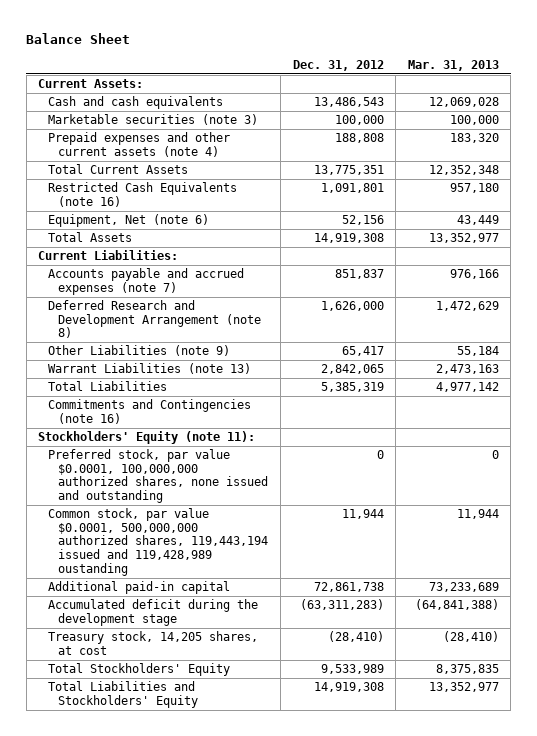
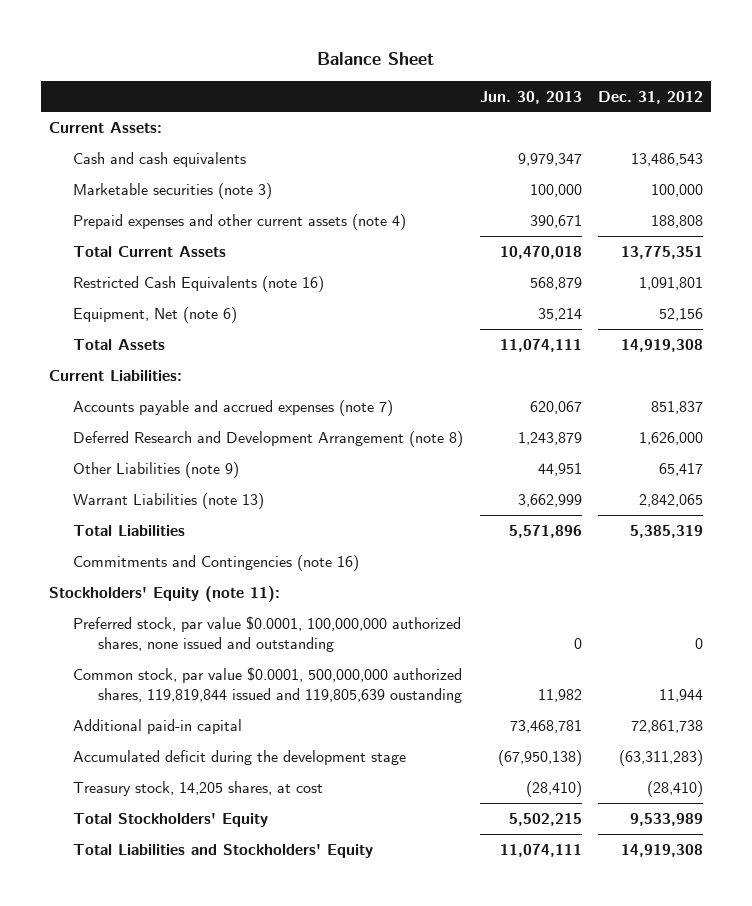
[407,59,499,71] Mar. 31, 2013 -> none
none -> [479,90,582,104] Jun. 30, 2013
[48,508,269,576] Common stock, par value $0.0001, 500,000,000 authorized shares, 119,443,194 issued and 119,428,989 oustanding -> [73,666,463,703] Common stock, par value $0.0001, 500,000,000 authorized shares, 119,819,844 issued and 119,805,639 oustanding

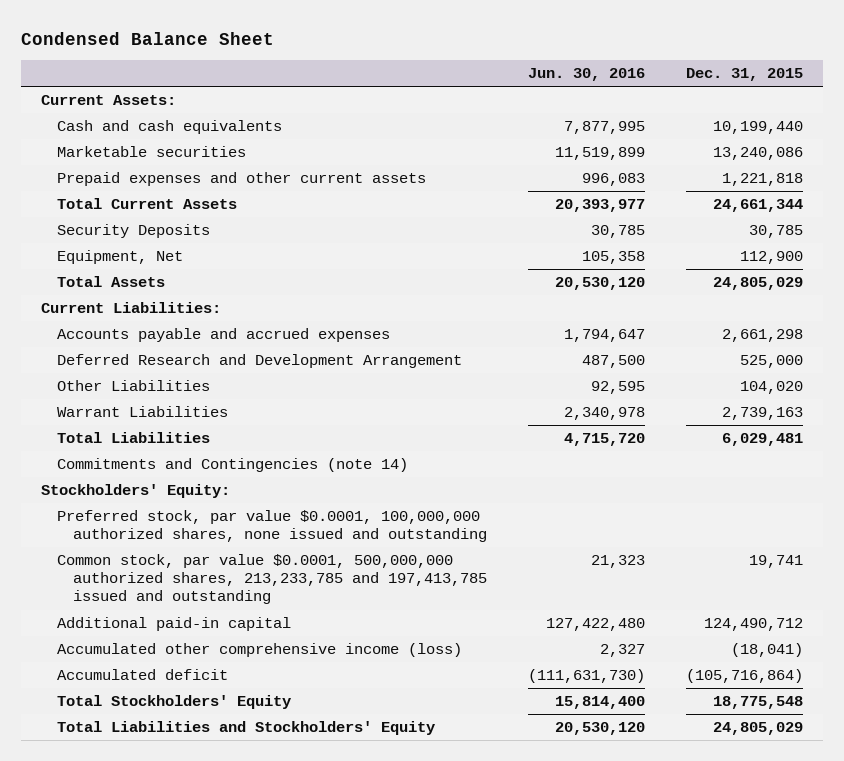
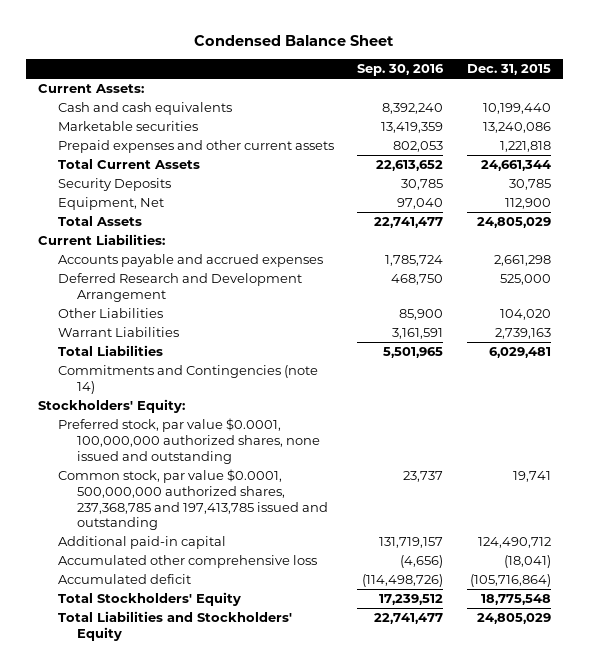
[527,68,645,82] Jun. 30, 2016 -> none
none -> [357,63,445,76] Sep. 30, 2016
[57,554,488,605] Common stock, par value $0.0001, 500,000,000 authorized shares, 213,233,785 and 197,413,785 issued and outstanding -> [57,469,329,531] Common stock, par value $0.0001, 500,000,000 authorized shares, 237,368,785 and 197,413,785 issued and outstanding
[57,643,463,658] Accumulated other comprehensive income (loss) -> [57,555,317,569] Accumulated other comprehensive loss

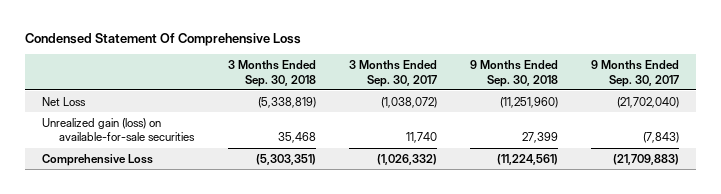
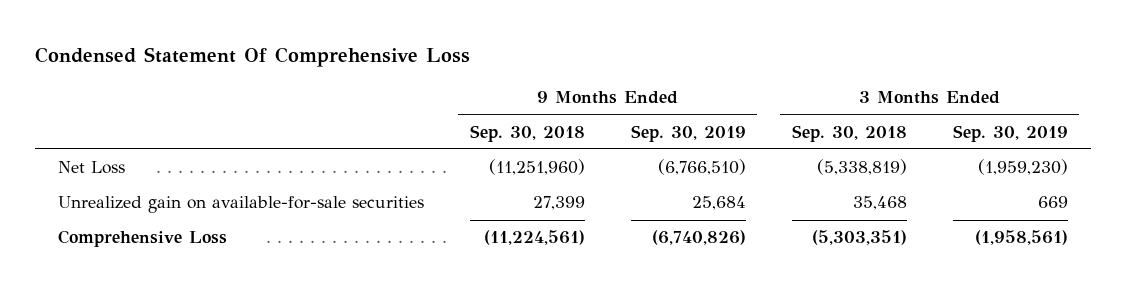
[348,59,437,87] 3 Months Ended Sep. 30, 2017 -> none
[591,59,680,87] 9 Months Ended Sep. 30, 2017 -> none
none -> [630,124,746,142] Sep. 30, 2019
none -> [952,124,1068,142] Sep. 30, 2019
[41,117,196,142] Unrealized gain (loss) on available-for-sale securities -> [57,196,424,214] Unrealized gain on available-for-sale securities

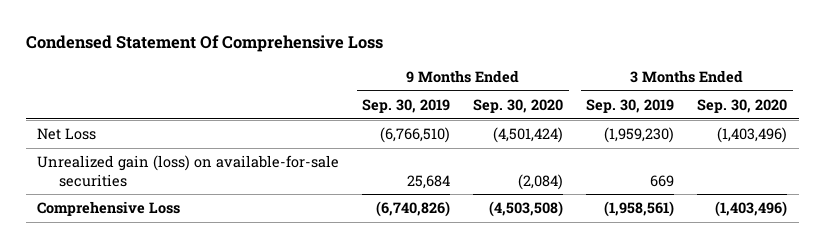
[469,124,585,142] Sep. 30, 2018 -> none
[791,124,907,142] Sep. 30, 2018 -> none
none -> [473,99,564,114] Sep. 30, 2020
none -> [697,99,788,114] Sep. 30, 2020
[57,196,424,214] Unrealized gain on available-for-sale securities -> [37,155,340,187] Unrealized gain (loss) on available-for-sale securities

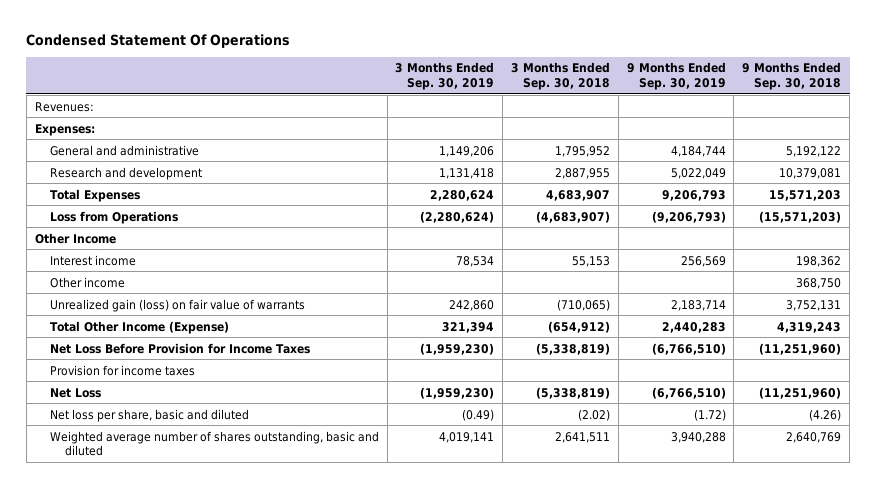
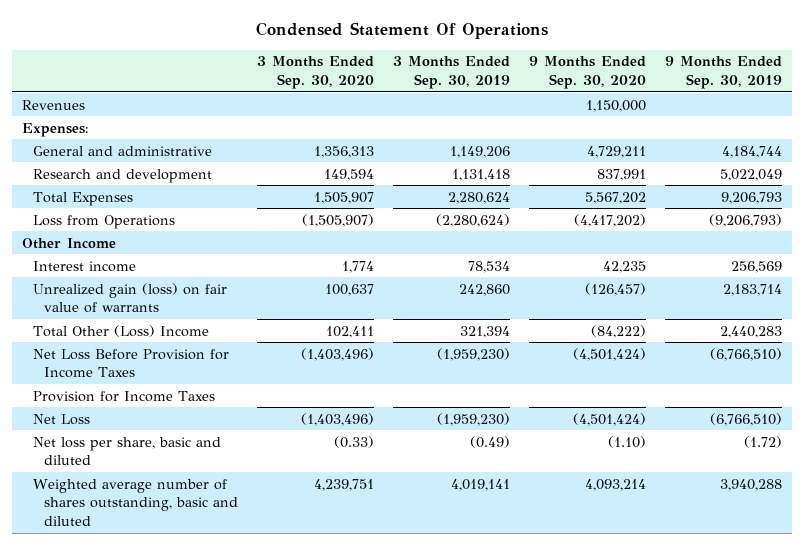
[511,62,611,90] 3 Months Ended Sep. 30, 2018 -> none
[742,62,842,90] 9 Months Ended Sep. 30, 2018 -> none
none -> [256,56,374,90] 3 Months Ended Sep. 30, 2020
none -> [529,56,647,90] 9 Months Ended Sep. 30, 2020
[34,101,94,112] Revenues: -> [21,99,85,110] Revenues
[49,276,125,288] Other income -> none
[49,320,229,334] Total Other Income (Expense) -> [32,324,209,337] Total Other (Loss) Income
[49,364,195,376] Provision for income taxes -> [32,390,215,402] Provision for Income Taxes

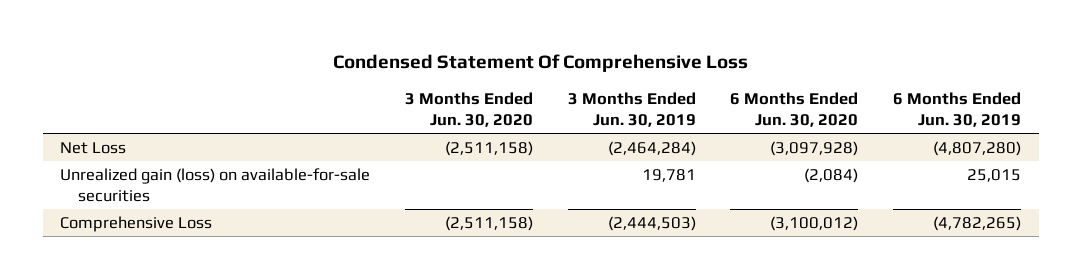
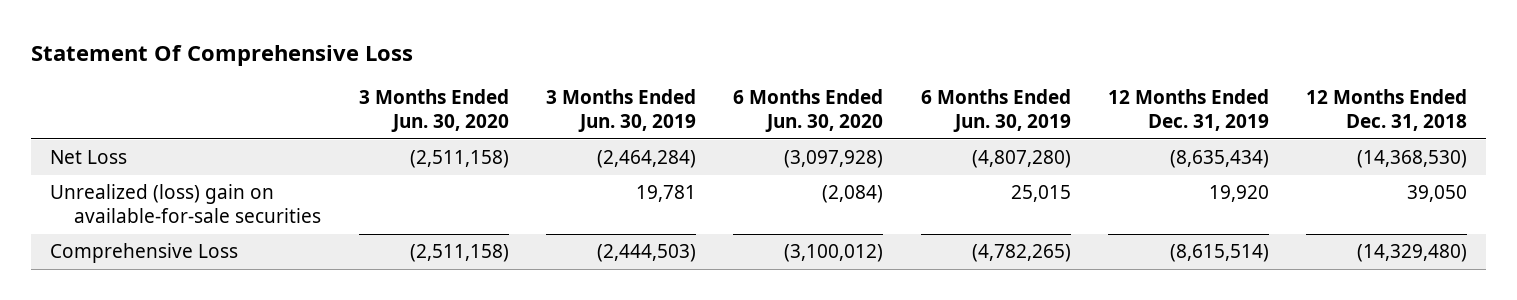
[332,54,748,73] Condensed Statement Of Comprehensive Loss -> [31,44,414,66] Statement Of Comprehensive Loss
none -> [1108,89,1270,132] 12 Months Ended Dec. 31, 2019
none -> [1306,89,1468,132] 12 Months Ended Dec. 31, 2018
[60,167,371,203] Unrealized gain (loss) on available-for-sale securities -> [49,184,322,224] Unrealized (loss) gain on available-for-sale securities

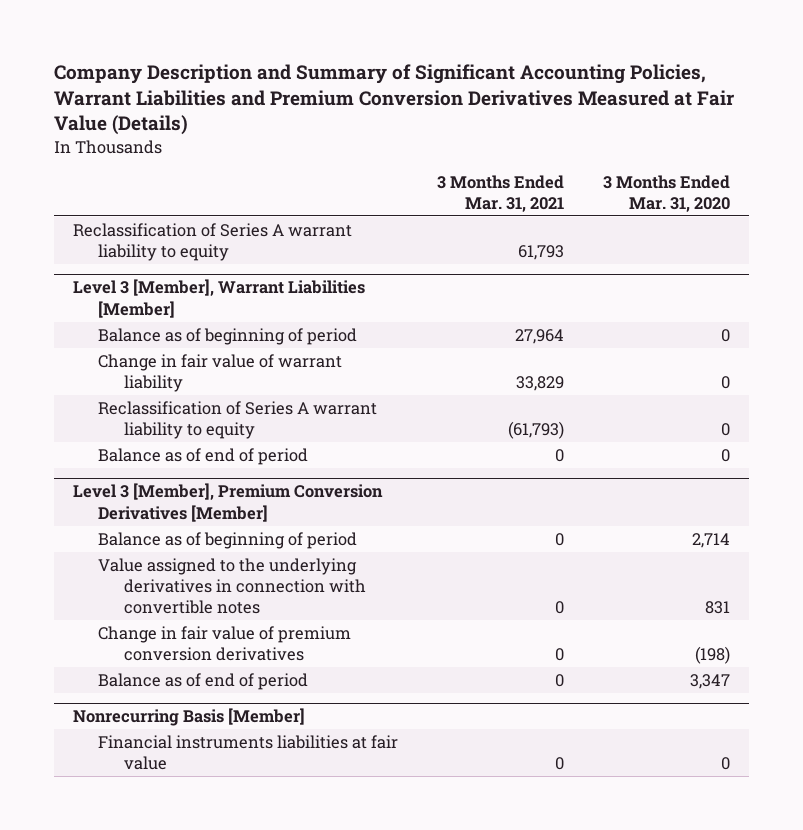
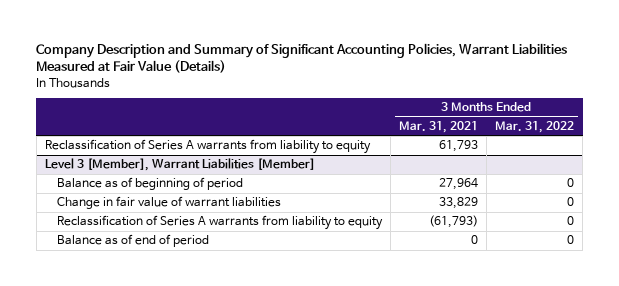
[53,64,734,136] Company Description and Summary of Significant Accounting Policies, Warrant Liabilities and Premium Conversion Derivatives Measured at Fair Value (Details) -> [36,42,568,74] Company Description and Summary of Significant Accounting Policies, Warrant Liabilities Measured at Fair Value (Details)
[602,174,730,213] 3 Months Ended Mar. 31, 2020 -> none
none -> [495,121,575,134] Mar. 31, 2022
[72,222,352,262] Reclassification of Series A warrant liability to equity -> [44,139,371,155] Reclassification of Series A warrants from liability to equity
[98,447,309,465] Balance as of end of period -> none
[72,483,383,522] Level 3 [Member], Premium Conversion Derivatives [Member] -> none
[98,531,358,549] Balance as of beginning of period -> none
[98,557,366,615] Value assigned to the underlying derivatives in connection with convertible notes -> none
[98,625,352,662] Change in fair value of premium conversion derivatives -> none
[98,353,343,393] Change in fair value of warrant liability -> [56,196,281,210] Change in fair value of warrant liabilities
[98,400,378,440] Reclassification of Series A warrant liability to equity -> [56,215,383,231] Reclassification of Series A warrants from liability to equity
[72,708,305,727] Nonrecurring Basis [Member] -> none
[98,734,399,771] Financial instruments liabilities at fair value -> none

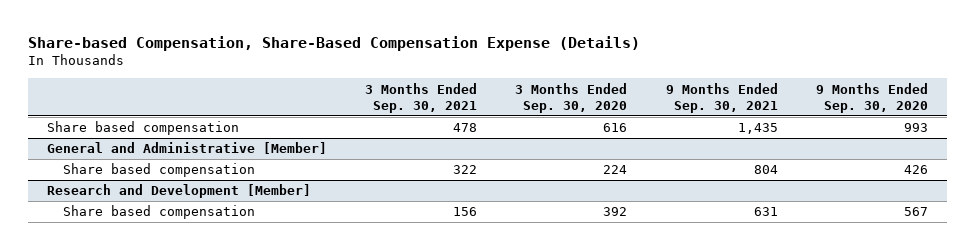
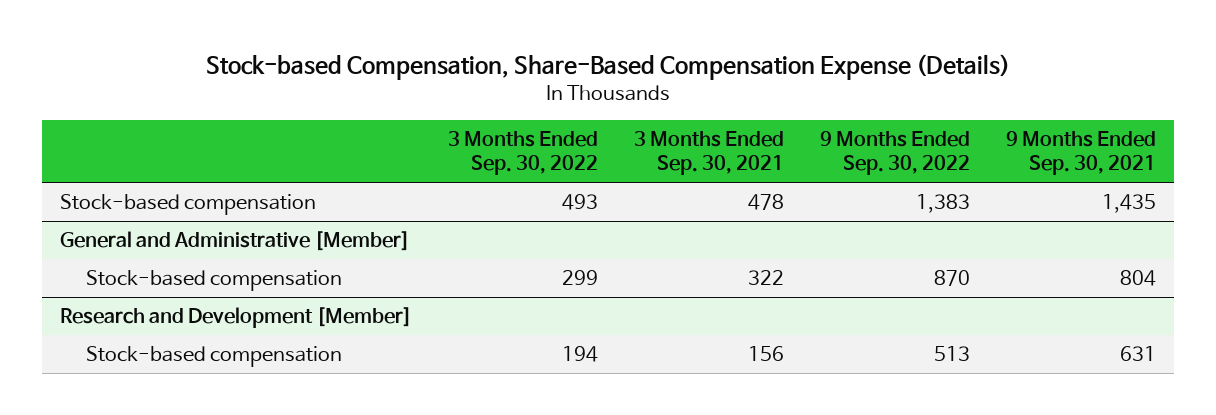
[27,35,640,51] Share-based Compensation, Share-Based Compensation Expense (Details) -> [205,54,1010,81] Stock-based Compensation, Share-Based Compensation Expense (Details)
[515,82,628,113] 3 Months Ended Sep. 30, 2020 -> none
[815,82,928,113] 9 Months Ended Sep. 30, 2020 -> none
none -> [448,131,599,176] 3 Months Ended Sep. 30, 2022
none -> [819,131,970,176] 9 Months Ended Sep. 30, 2022
[47,121,240,136] Share based compensation -> [60,194,317,216] Stock-based compensation
[62,163,255,178] Share based compensation -> [85,270,342,292] Stock-based compensation
[62,205,255,220] Share based compensation -> [85,346,342,368] Stock-based compensation

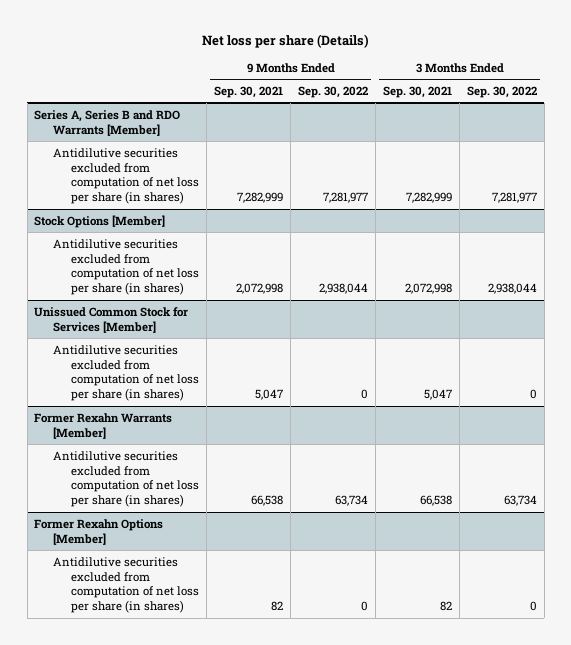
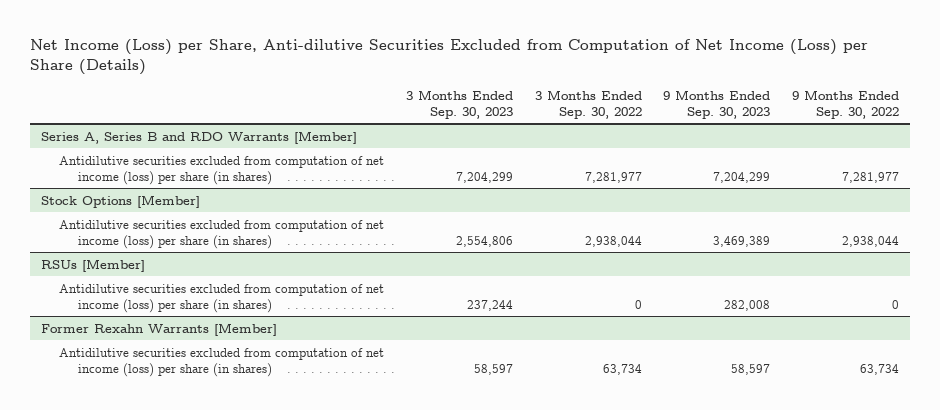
[201,33,369,48] Net loss per share (Details) -> [29,39,868,76] Net Income (Loss) per Share, Anti-dilutive Securities Excluded from Computation of Net Income (Loss) per Share (Details)
[213,85,283,98] Sep. 30, 2021 -> none
[382,85,452,98] Sep. 30, 2021 -> none
none -> [406,89,514,119] 3 Months Ended Sep. 30, 2023
none -> [663,89,771,119] 9 Months Ended Sep. 30, 2023
[52,147,199,205] Antidilutive securities excluded from computation of net loss per share (in shares) -> [59,155,385,185] Antidilutive securities excluded from computation of net income (loss) per share (in shares)
[34,306,189,333] Unissued Common Stock for Services [Member] -> none
[52,238,199,296] Antidilutive securities excluded from computation of net loss per share (in shares) -> [59,219,385,249] Antidilutive securities excluded from computation of net income (loss) per share (in shares)
none -> [40,258,145,272] RSUs [Member]
[52,344,199,402] Antidilutive securities excluded from computation of net loss per share (in shares) -> [59,283,385,313] Antidilutive securities excluded from computation of net income (loss) per share (in shares)
[34,518,164,545] Former Rexahn Options [Member] -> none
[52,556,199,614] Antidilutive securities excluded from computation of net loss per share (in shares) -> none
[52,450,199,508] Antidilutive securities excluded from computation of net loss per share (in shares) -> [59,347,385,377] Antidilutive securities excluded from computation of net income (loss) per share (in shares)

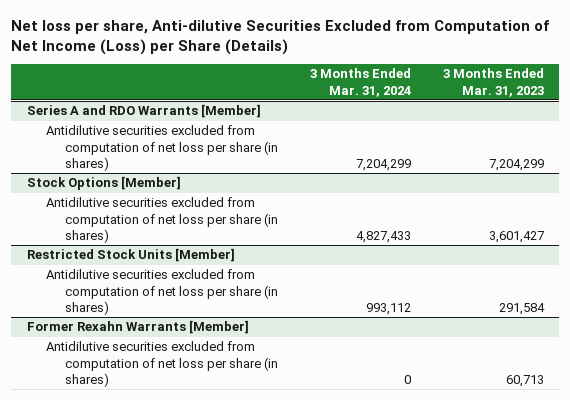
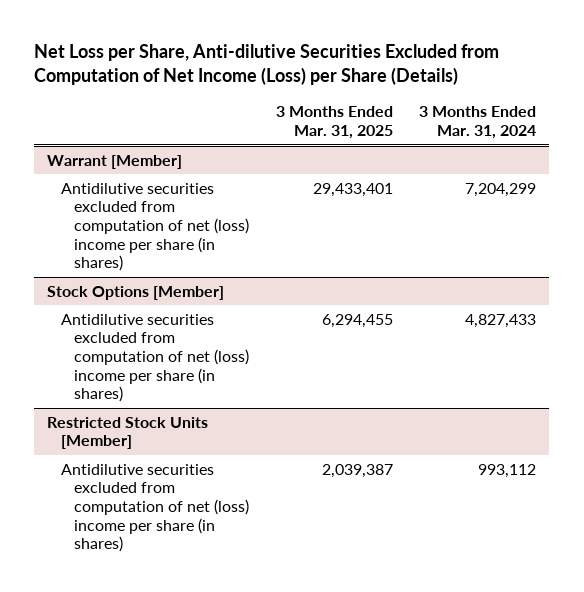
[10,19,549,55] Net loss per share, Anti-dilutive Securities Excluded from Computation of Net Income (Loss) per Share (Details) -> [34,44,500,86] Net Loss per Share, Anti-dilutive Securities Excluded from Computation of Net Income (Loss) per Share (Details)
[442,68,544,97] 3 Months Ended Mar. 31, 2023 -> none
none -> [275,106,393,140] 3 Months Ended Mar. 31, 2025
[26,104,261,119] Series A and RDO Warrants [Member] -> none
none -> [47,154,183,169] Warrant [Member]
[45,125,279,172] Antidilutive securities excluded from computation of net loss per share (in shares) -> [60,182,250,272] Antidilutive securities excluded from computation of net (loss) income per share (in shares)
[45,197,279,244] Antidilutive securities excluded from computation of net loss per share (in shares) -> [60,313,250,403] Antidilutive securities excluded from computation of net (loss) income per share (in shares)
[26,320,249,335] Former Rexahn Warrants [Member] -> none
[45,341,279,388] Antidilutive securities excluded from computation of net loss per share (in shares) -> none
[45,269,279,316] Antidilutive securities excluded from computation of net loss per share (in shares) -> [60,463,250,553] Antidilutive securities excluded from computation of net (loss) income per share (in shares)

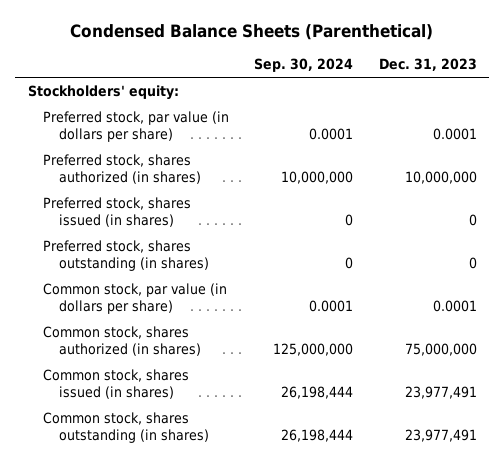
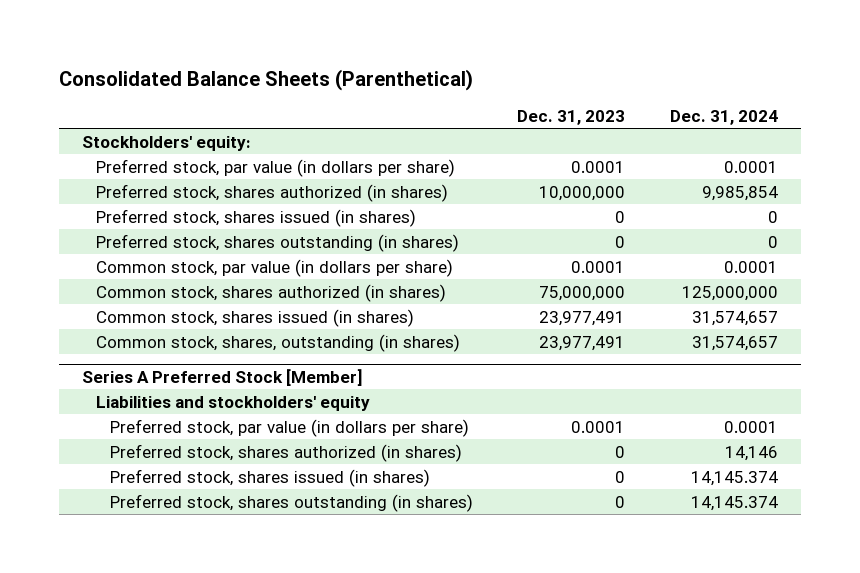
[70,24,434,41] Condensed Balance Sheets (Parenthetical) -> [59,68,474,91] Consolidated Balance Sheets (Parenthetical)
[254,58,354,73] Sep. 30, 2024 -> none
none -> [670,109,779,125] Dec. 31, 2024
[43,412,209,443] Common stock, shares outstanding (in shares) -> [95,333,460,352] Common stock, shares, outstanding (in shares)
none -> [81,368,363,386] Series A Preferred Stock [Member]
none -> [95,395,370,411] Liabilities and stockholders' equity
none -> [109,418,469,437] Preferred stock, par value (in dollars per share)
none -> [109,443,462,462] Preferred stock, shares authorized (in shares)
none -> [109,468,430,487] Preferred stock, shares issued (in shares)
none -> [109,493,473,512] Preferred stock, shares outstanding (in shares)

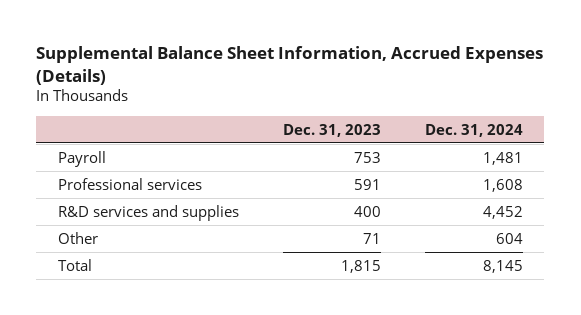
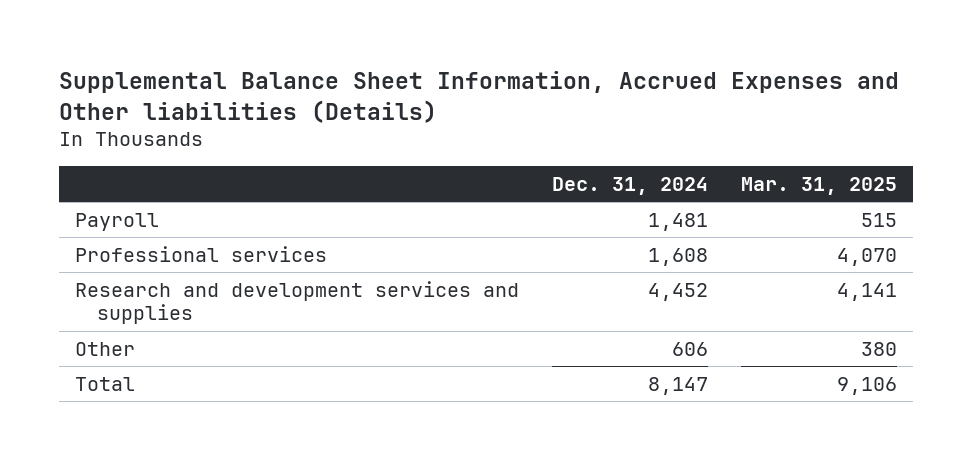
[36,46,544,85] Supplemental Balance Sheet Information, Accrued Expenses (Details) -> [58,71,899,123] Supplemental Balance Sheet Information, Accrued Expenses and Other liabilities (Details)
[282,123,381,137] Dec. 31, 2023 -> none
none -> [740,176,897,195] Mar. 31, 2025
[58,204,240,221] R&D services and supplies -> [75,280,520,325] Research and development services and supplies
[495,232,523,244] 604 -> [672,341,709,356] 606
[482,259,523,273] 8,145 -> [648,376,709,395] 8,147

